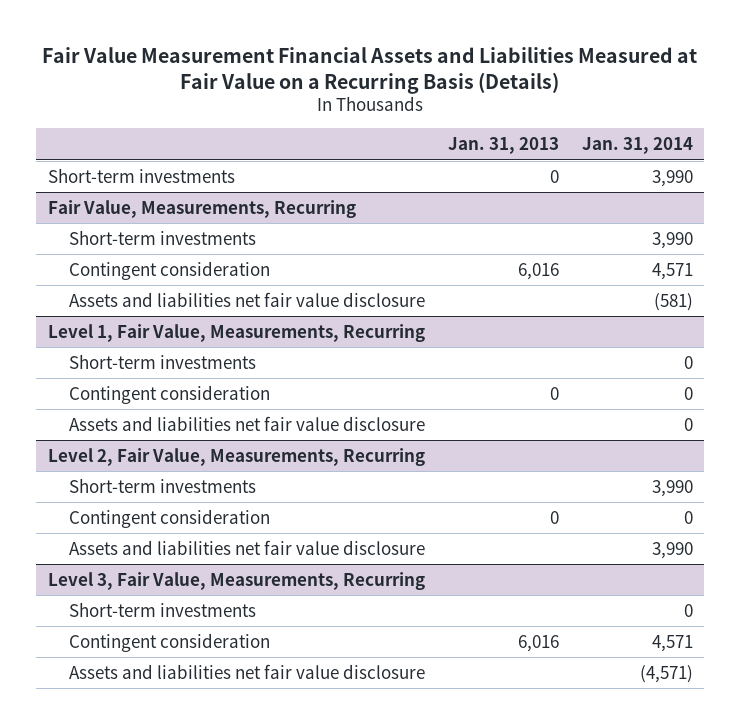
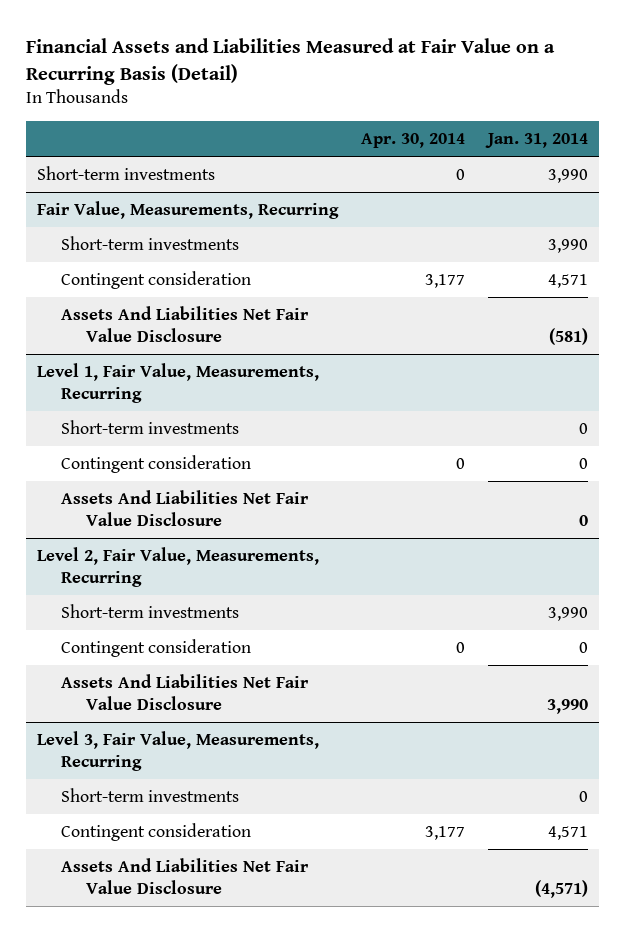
[42,46,698,94] Fair Value Measurement Financial Assets and Liabilities Measured at Fair Value on a Recurring Basis (Details) -> [25,37,555,85] Financial Assets and Liabilities Measured at Fair Value on a Recurring Basis (Detail)
[447,137,559,155] Jan. 31, 2013 -> none
none -> [360,133,465,149] Apr. 30, 2014
[69,291,426,307] Assets and liabilities net fair value disclosure -> [61,306,310,343] Assets And Liabilities Net Fair Value Disclosure
[69,415,426,431] Assets and liabilities net fair value disclosure -> [61,490,310,527] Assets And Liabilities Net Fair Value Disclosure
[69,539,426,555] Assets and liabilities net fair value disclosure -> [61,674,310,711] Assets And Liabilities Net Fair Value Disclosure
[69,663,426,679] Assets and liabilities net fair value disclosure -> [61,858,310,895] Assets And Liabilities Net Fair Value Disclosure

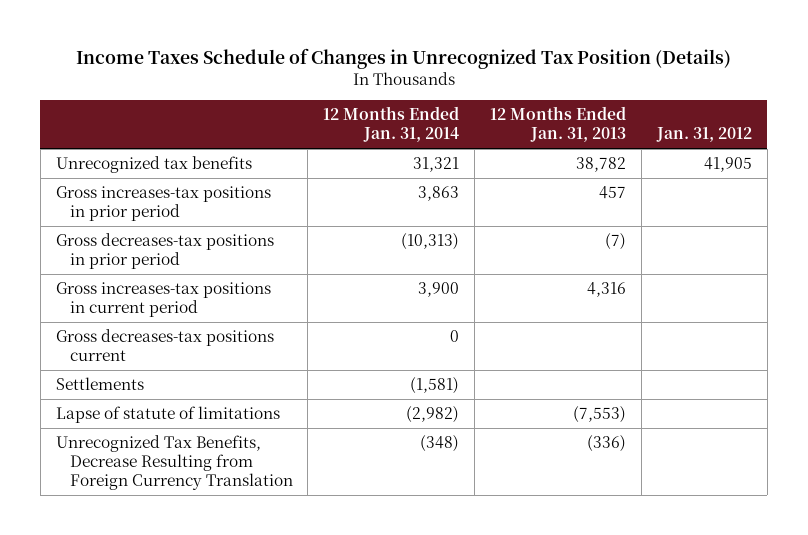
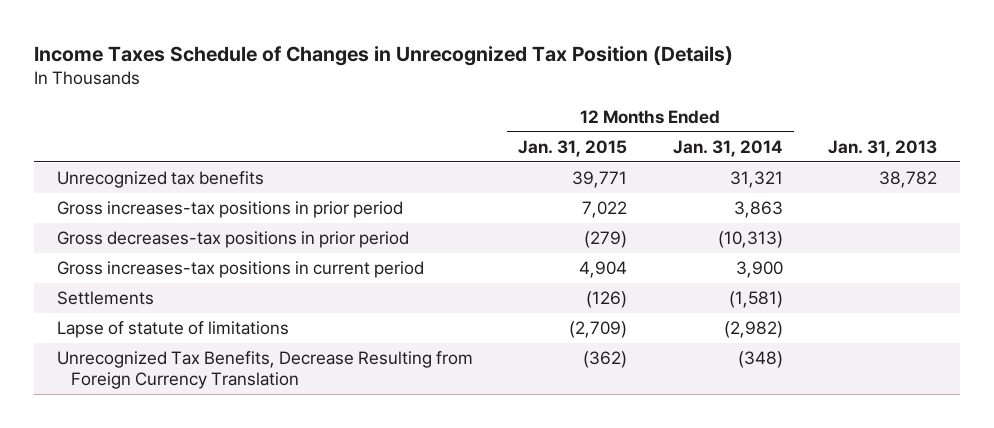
[490,106,627,143] 12 Months Ended Jan. 31, 2013 -> none
[655,127,752,143] Jan. 31, 2012 -> none
none -> [518,139,628,157] Jan. 31, 2015
none -> [827,139,937,157] Jan. 31, 2013
[55,329,274,362] Gross decreases-tax positions current -> none

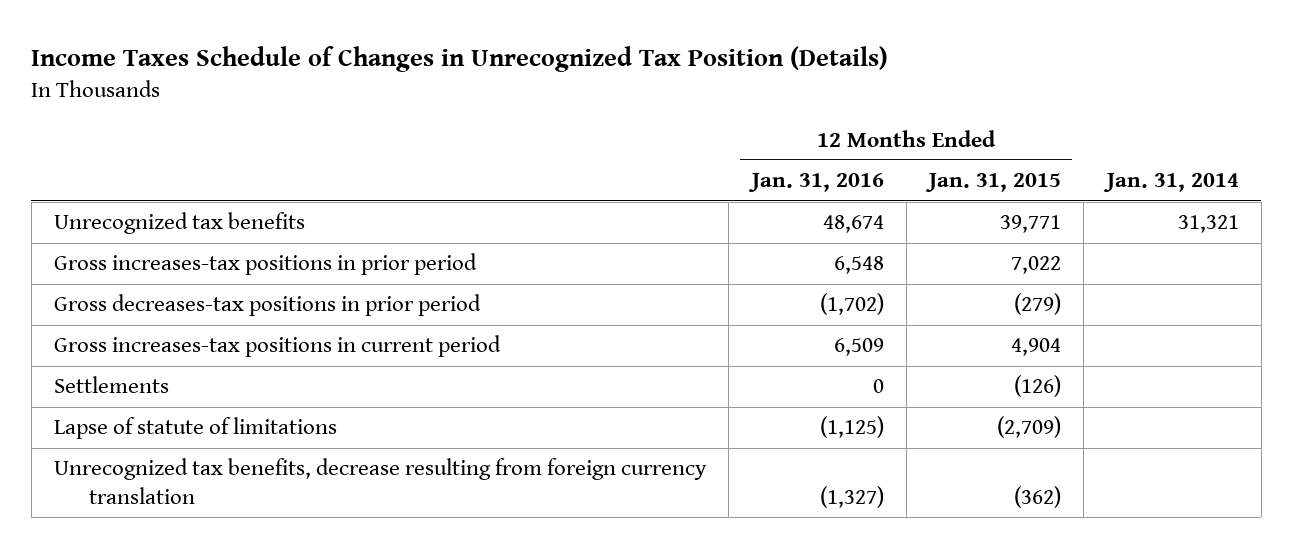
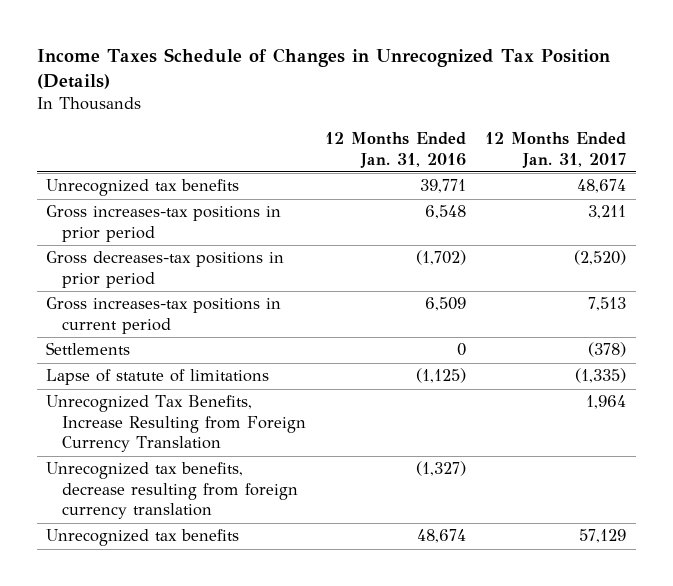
[925,173,1062,193] Jan. 31, 2015 -> none
[1102,173,1239,193] Jan. 31, 2014 -> none
none -> [485,132,627,168] 12 Months Ended Jan. 31, 2017
none -> [46,179,240,197] Unrecognized tax benefits
none -> [46,395,306,453] Unrecognized Tax Benefits, Increase Resulting from Foreign Currency Translation
[54,212,306,235] Unrecognized tax benefits -> [46,529,240,547] Unrecognized tax benefits

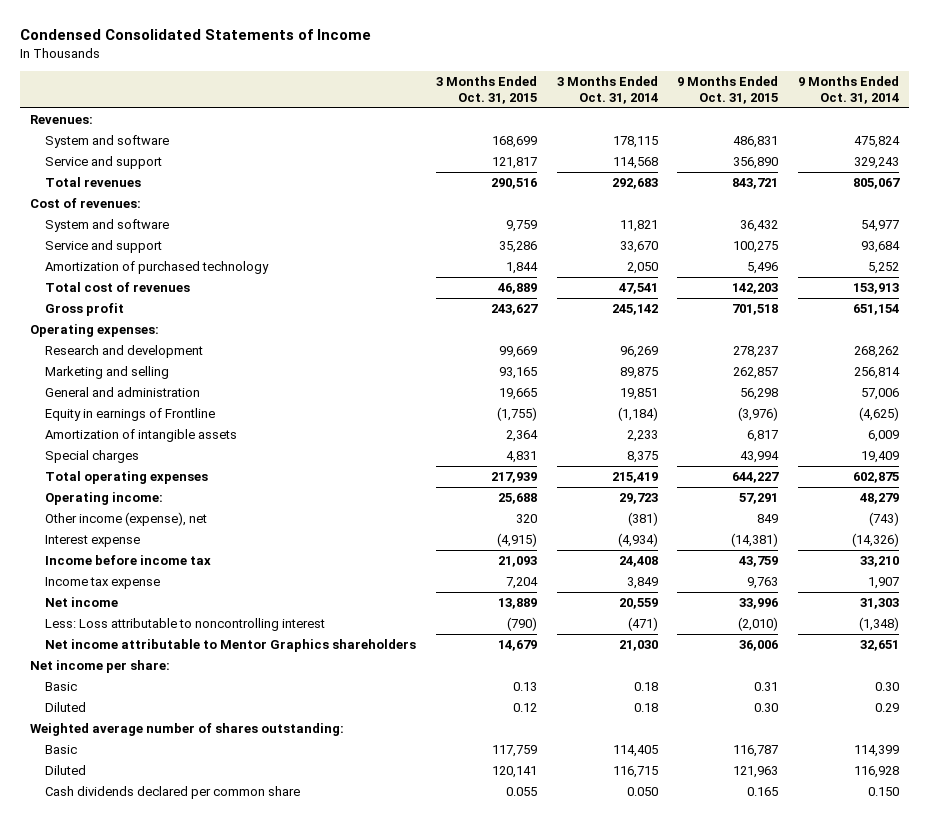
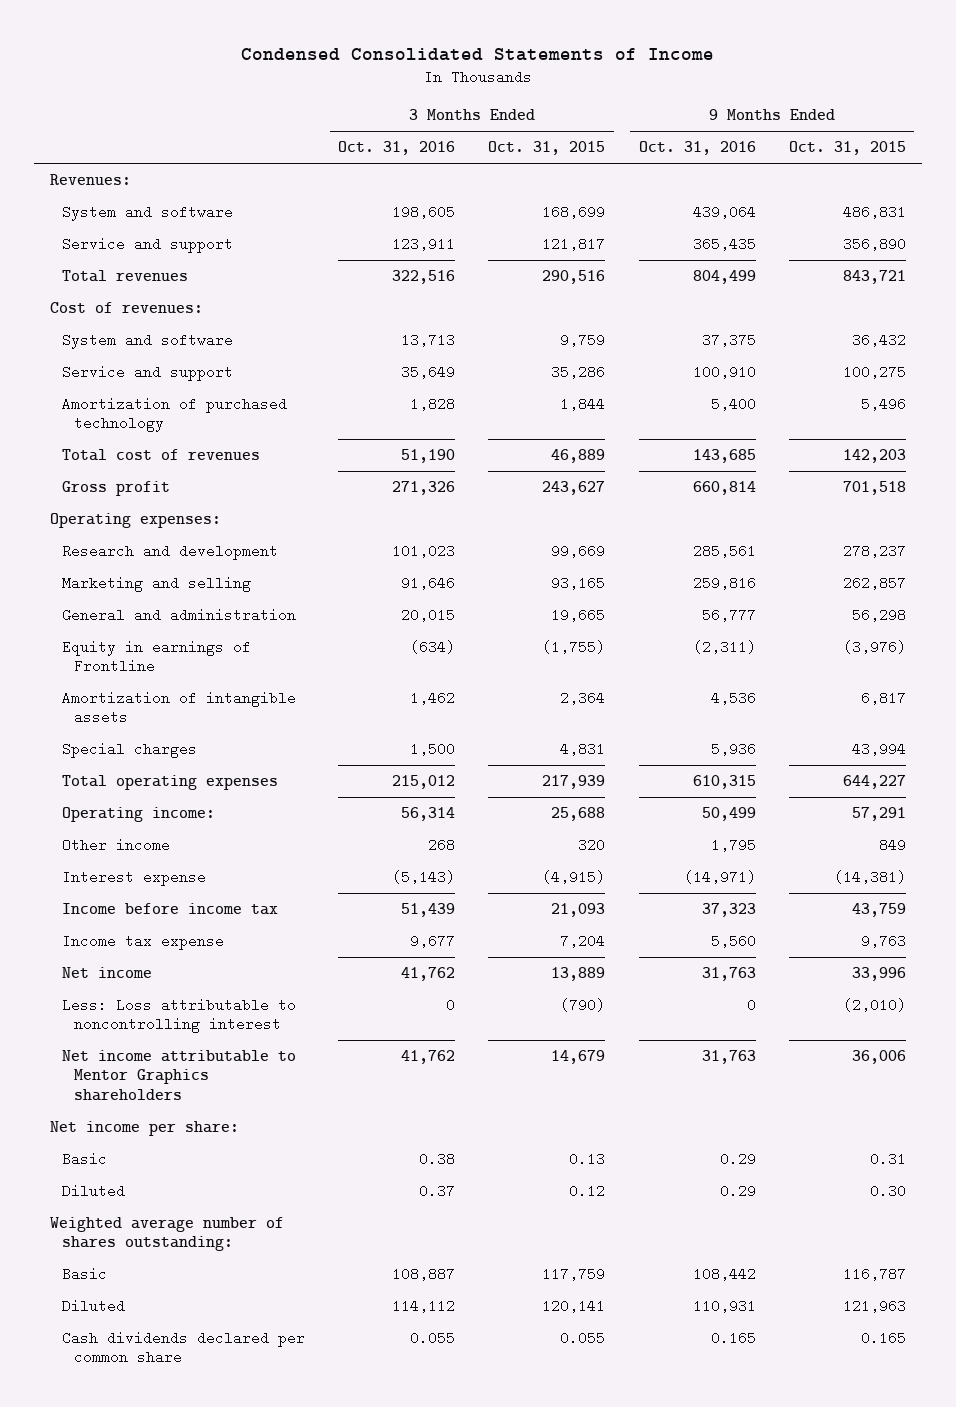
[556,75,658,105] 3 Months Ended Oct. 31, 2014 -> none
[798,75,900,105] 9 Months Ended Oct. 31, 2014 -> none
none -> [338,141,456,156] Oct. 31, 2016
none -> [638,141,756,156] Oct. 31, 2016
[44,511,207,526] Other income (expense), net -> [62,838,171,853] Other income

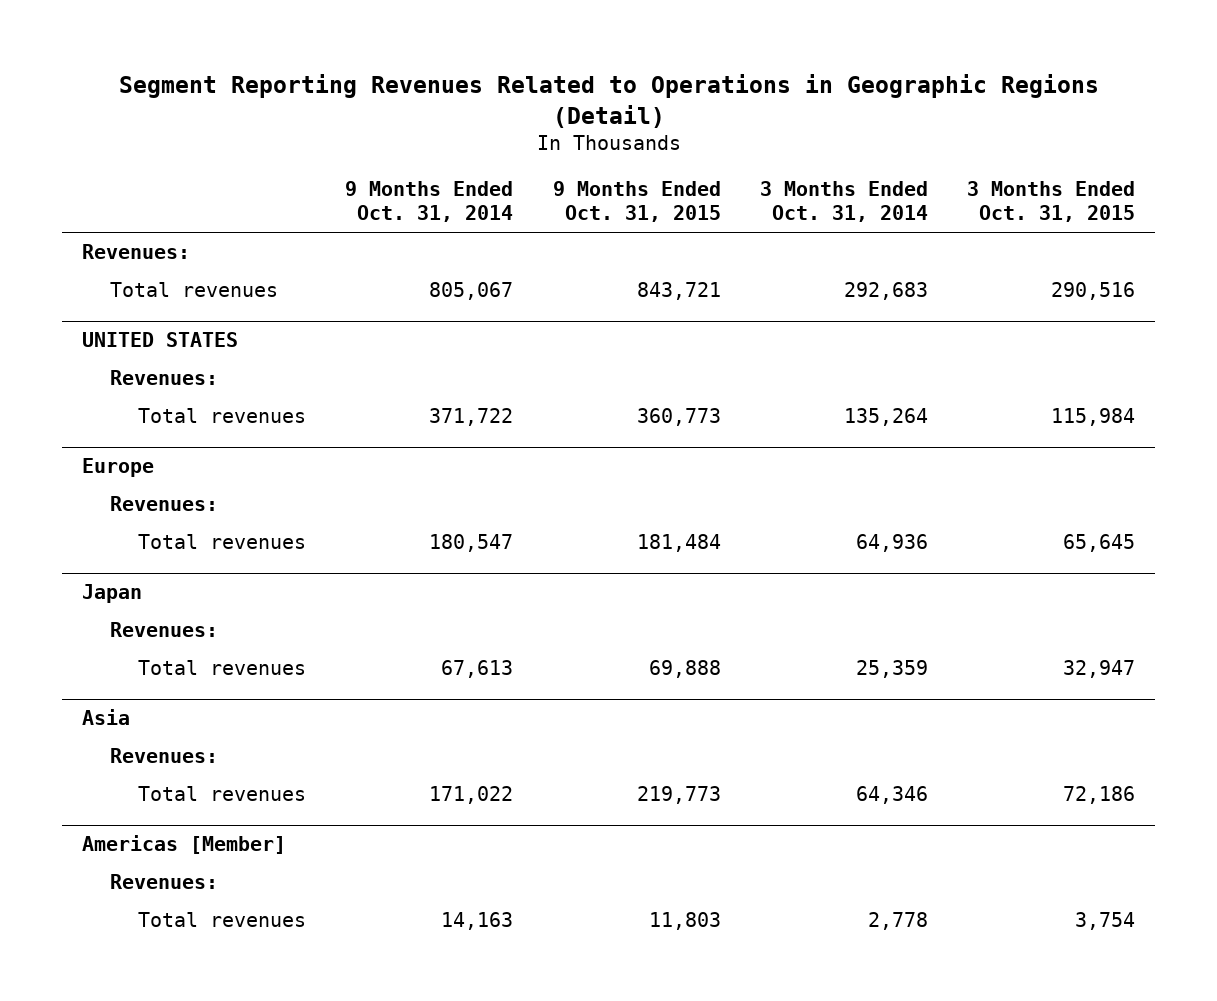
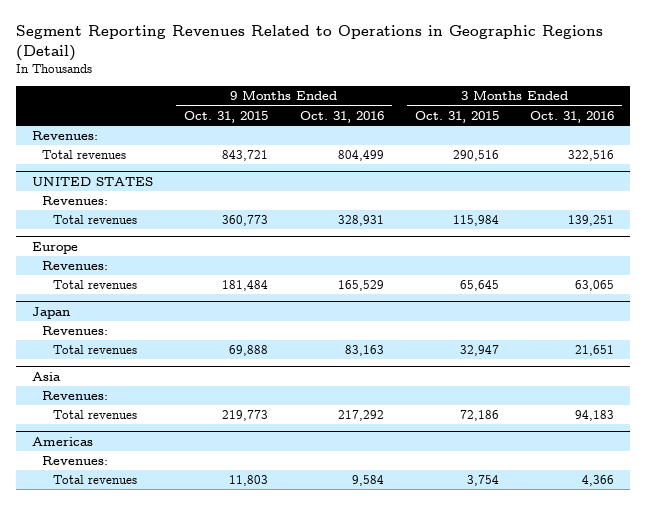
[345,181,514,223] 9 Months Ended Oct. 31, 2014 -> none
[759,181,928,223] 3 Months Ended Oct. 31, 2014 -> none
none -> [299,110,384,123] Oct. 31, 2016
none -> [530,110,615,123] Oct. 31, 2016
[81,835,286,855] Americas [Member] -> [31,436,93,446] Americas

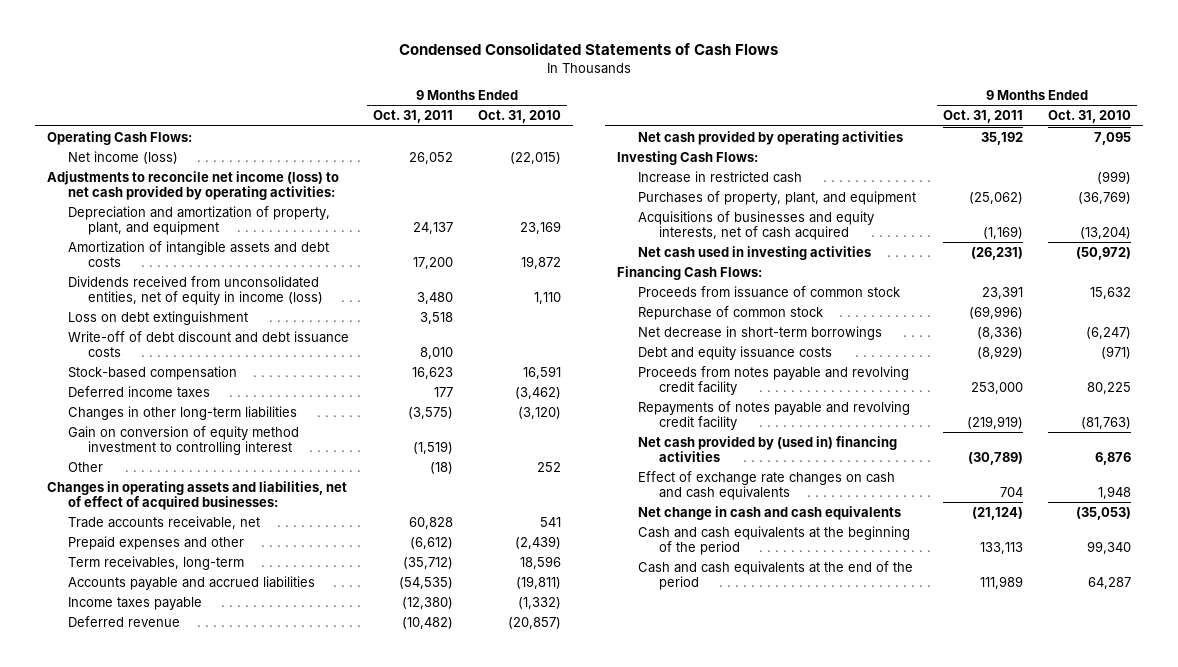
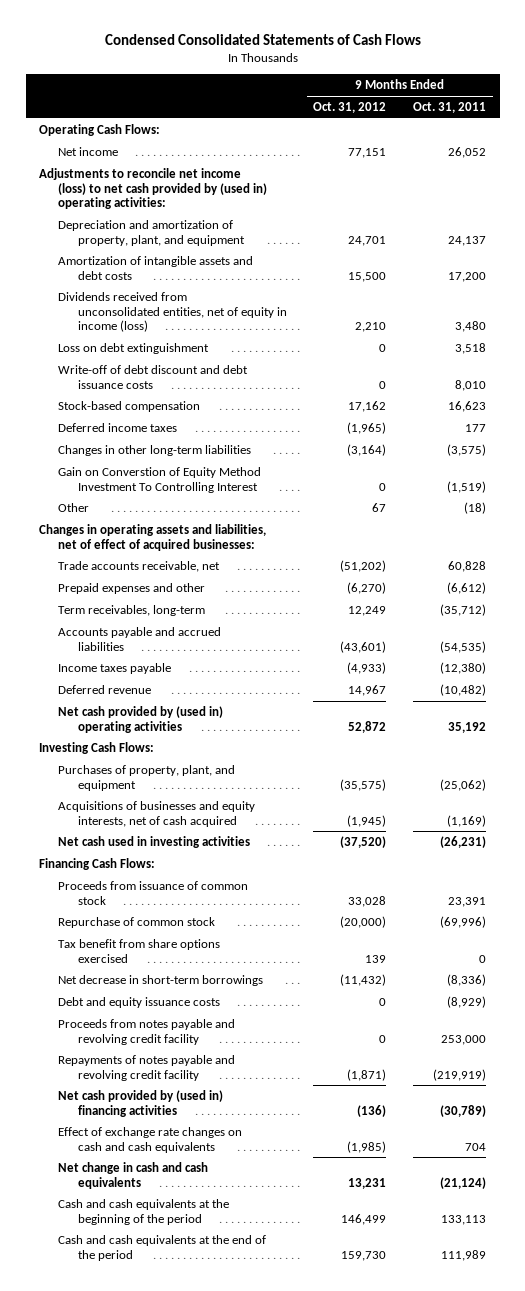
[477,110,561,124] Oct. 31, 2010 -> none
none -> [313,102,387,114] Oct. 31, 2012
[67,150,178,164] Net income (loss) -> [58,146,119,156] Net income
[47,170,340,200] Adjustments to reconcile net income (loss) to net cash provided by operating activities: -> [39,167,268,210] Adjustments to reconcile net income (loss) to net cash provided by (used in) operating activities:
[67,425,299,455] Gain on conversion of equity method investment to controlling interest -> [58,466,262,493] Gain on Converstion of Equity Method Investment To Controlling Interest
[638,130,904,145] Net cash provided by operating activities -> [58,705,224,733] Net cash provided by (used in) operating activities
[638,170,803,183] Increase in restricted cash -> none
none -> [58,938,221,963] Tax benefit from share options exercised

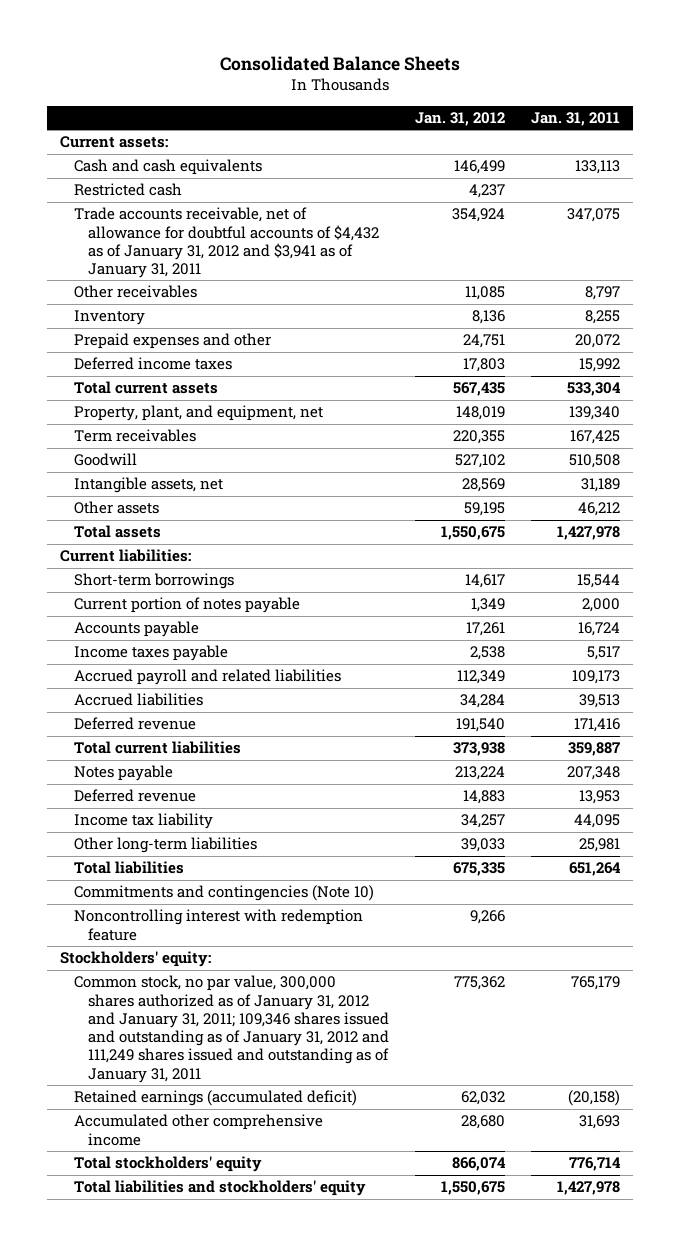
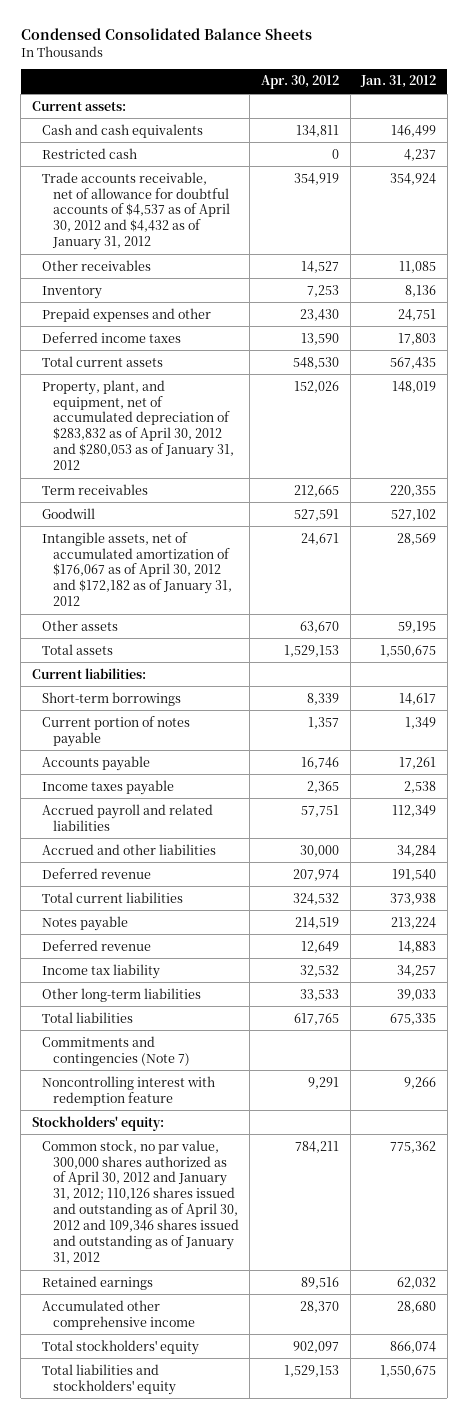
[219,56,460,72] Consolidated Balance Sheets -> [20,27,312,40] Condensed Consolidated Balance Sheets
[530,111,620,126] Jan. 31, 2011 -> none
none -> [260,75,339,90] Apr. 30, 2012
[73,207,380,279] Trade accounts receivable, net of allowance for doubtful accounts of $4,432 as of January 31, 2012 and $3,941 as of January 31, 2011 -> [42,171,230,251] Trade accounts receivable, net of allowance for doubtful accounts of $4,537 as of April 30, 2012 and $4,432 as of January 31, 2012
[73,405,323,422] Property, plant, and equipment, net -> [42,379,234,471] Property, plant, and equipment, net of accumulated depreciation of $283,832 as of April 30, 2012 and $280,053 as of January 31, 2012
[73,477,223,494] Intangible assets, net -> [42,531,232,607] Intangible assets, net of accumulated amortization of $176,067 as of April 30, 2012 and $172,182 as of January 31, 2012
[73,693,203,707] Accrued liabilities -> [42,843,217,855] Accrued and other liabilities
[73,885,374,902] Commitments and contingencies (Note 10) -> [42,1035,190,1066] Commitments and contingencies (Note 7)
[73,975,390,1083] Common stock, no par value, 300,000 shares authorized as of January 31, 2012 and January 31, 2011; 109,346 shares issued and outstanding as of January 31, 2012 and 111,249 shares issued and outstanding as of January 31, 2011 -> [42,1139,239,1265] Common stock, no par value, 300,000 shares authorized as of April 30, 2012 and January 31, 2012; 110,126 shares issued and outstanding as of April 30, 2012 and 109,346 shares issued and outstanding as of January 31, 2012
[73,1090,357,1107] Retained earnings (accumulated deficit) -> [42,1275,154,1290] Retained earnings

